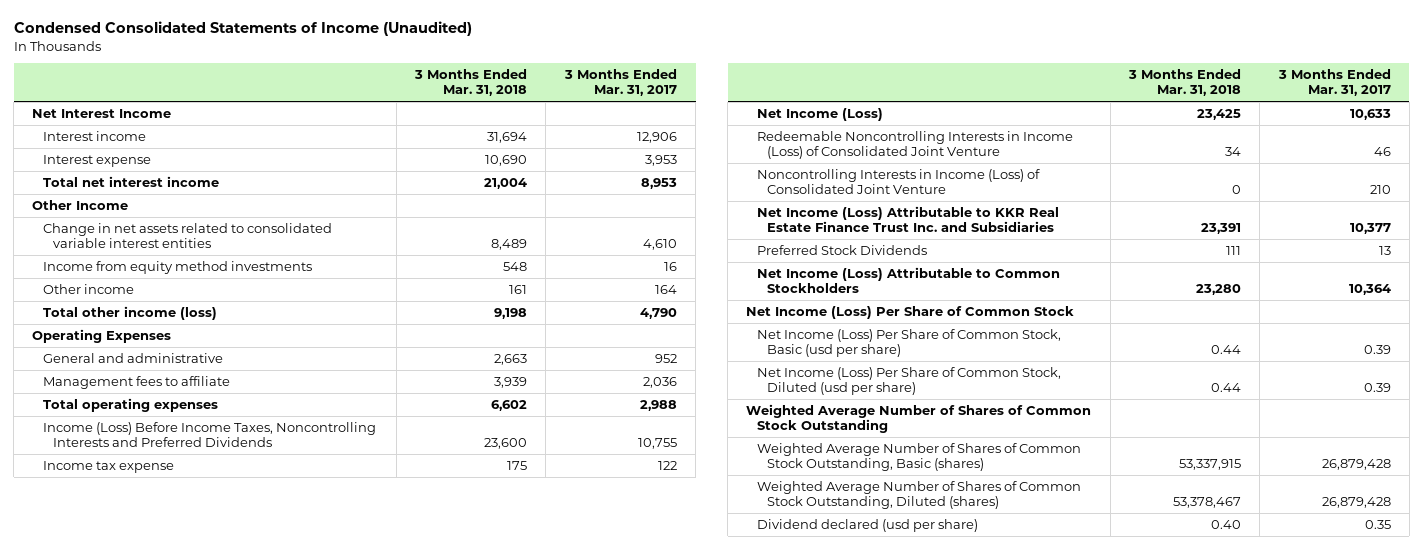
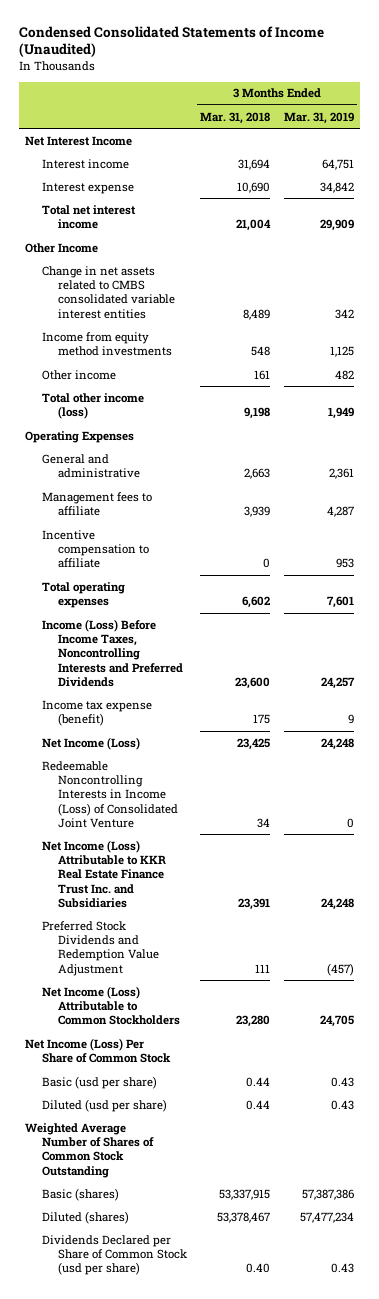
[563,69,677,97] 3 Months Ended Mar. 31, 2017 -> none
none -> [283,111,354,124] Mar. 31, 2019
[42,222,332,248] Change in net assets related to consolidated variable interest entities -> [41,265,175,319] Change in net assets related to CMBS consolidated variable interest entities
none -> [41,529,149,569] Incentive compensation to affiliate
[42,460,174,473] Income tax expense -> [41,699,152,727] Income tax expense (benefit)
[756,168,1040,194] Noncontrolling Interests in Income (Loss) of Consolidated Joint Venture -> none
[756,244,927,255] Preferred Stock Dividends -> [41,920,159,976] Preferred Stock Dividends and Redemption Value Adjustment
[756,328,1061,357] Net Income (Loss) Per Share of Common Stock, Basic (usd per share) -> [41,1075,157,1089] Basic (usd per share)
[756,366,1061,395] Net Income (Loss) Per Share of Common Stock, Diluted (usd per share) -> [41,1098,167,1112] Diluted (usd per share)
[756,442,1081,471] Weighted Average Number of Shares of Common Stock Outstanding, Basic (shares) -> [41,1187,119,1201] Basic (shares)
[756,480,1081,509] Weighted Average Number of Shares of Common Stock Outstanding, Diluted (shares) -> [41,1210,129,1224] Diluted (shares)
[756,518,978,532] Dividend declared (usd per share) -> [41,1234,187,1276] Dividends Declared per Share of Common Stock (usd per share)

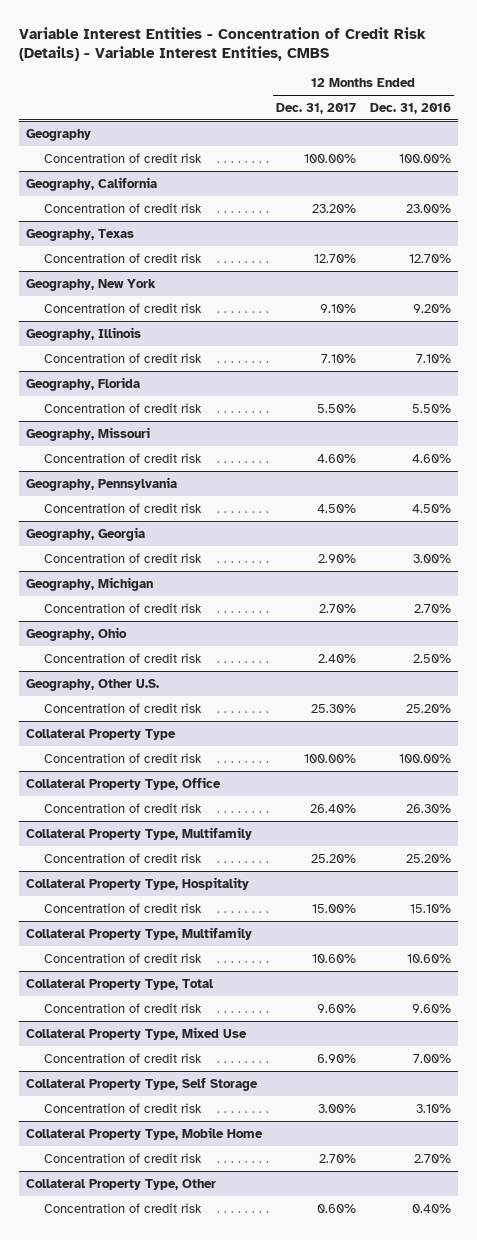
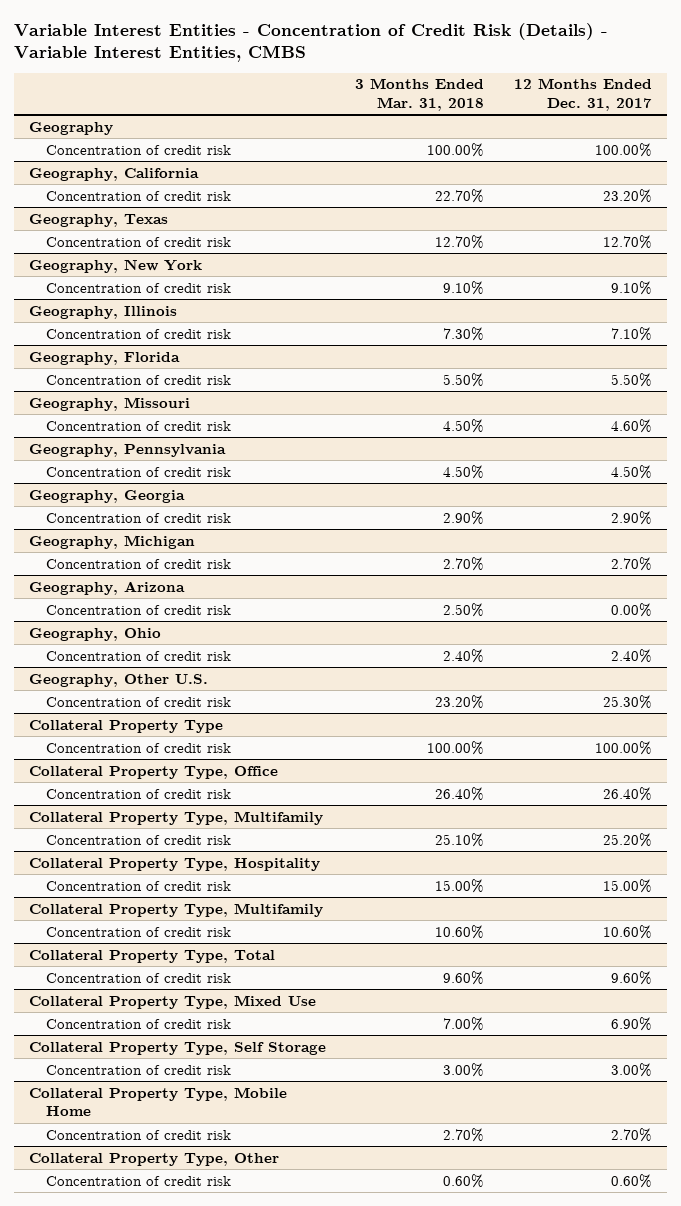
[369,102,451,114] Dec. 31, 2016 -> none
none -> [355,78,485,111] 3 Months Ended Mar. 31, 2018
none -> [28,580,185,595] Geography, Arizona
none -> [45,604,231,615] Concentration of credit risk

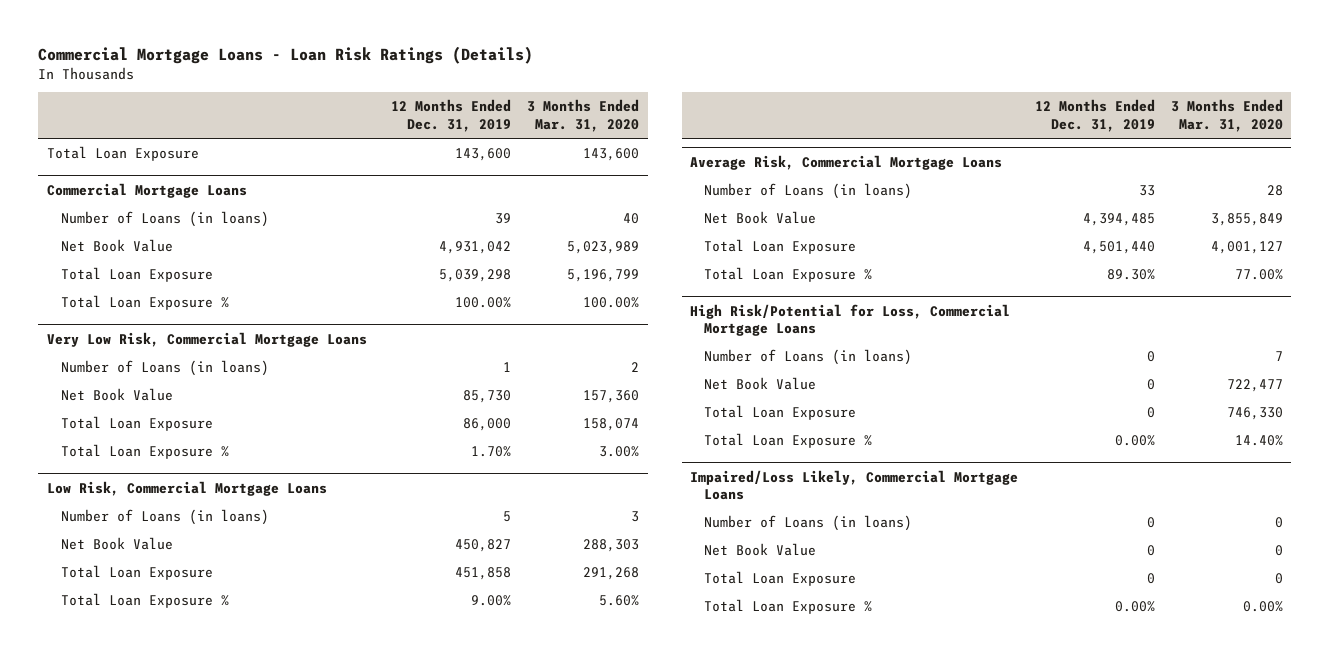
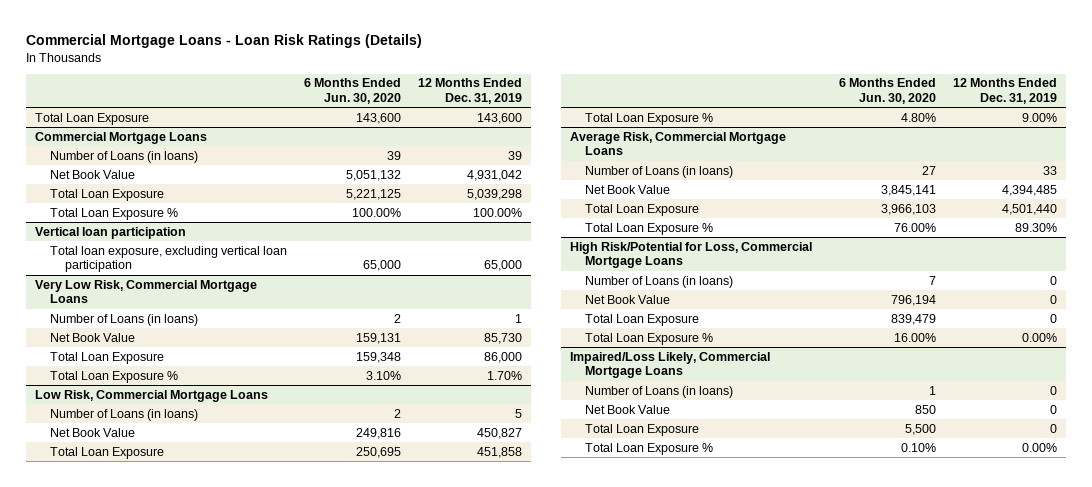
[527,99,640,133] 3 Months Ended Mar. 31, 2020 -> none
none -> [303,78,401,105] 6 Months Ended Jun. 30, 2020
none -> [34,226,186,239] Vertical loan participation
none -> [49,245,287,273] Total loan exposure, excluding vertical loan participation

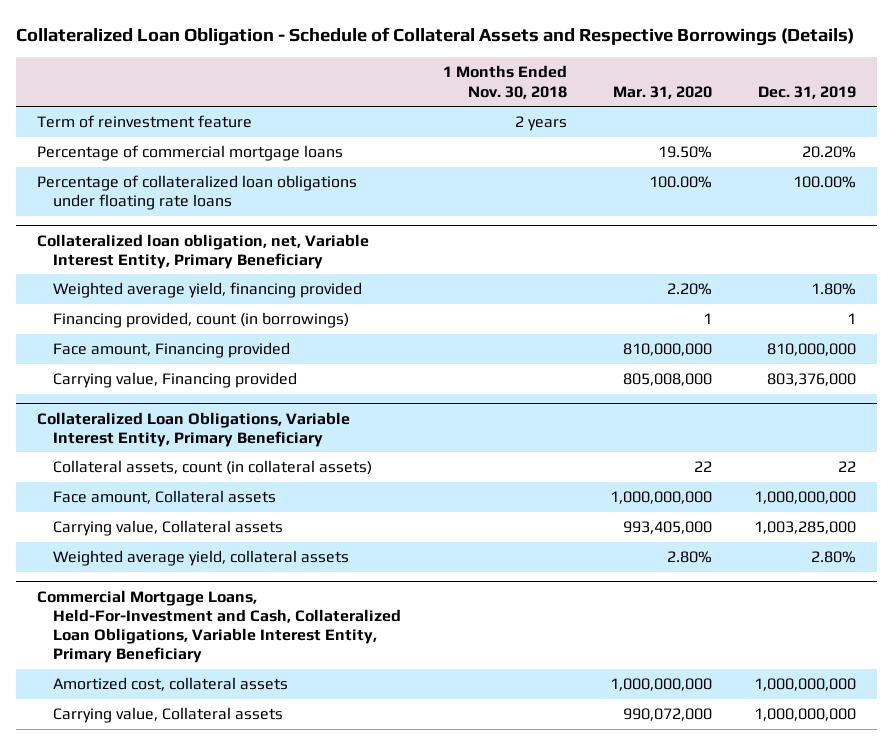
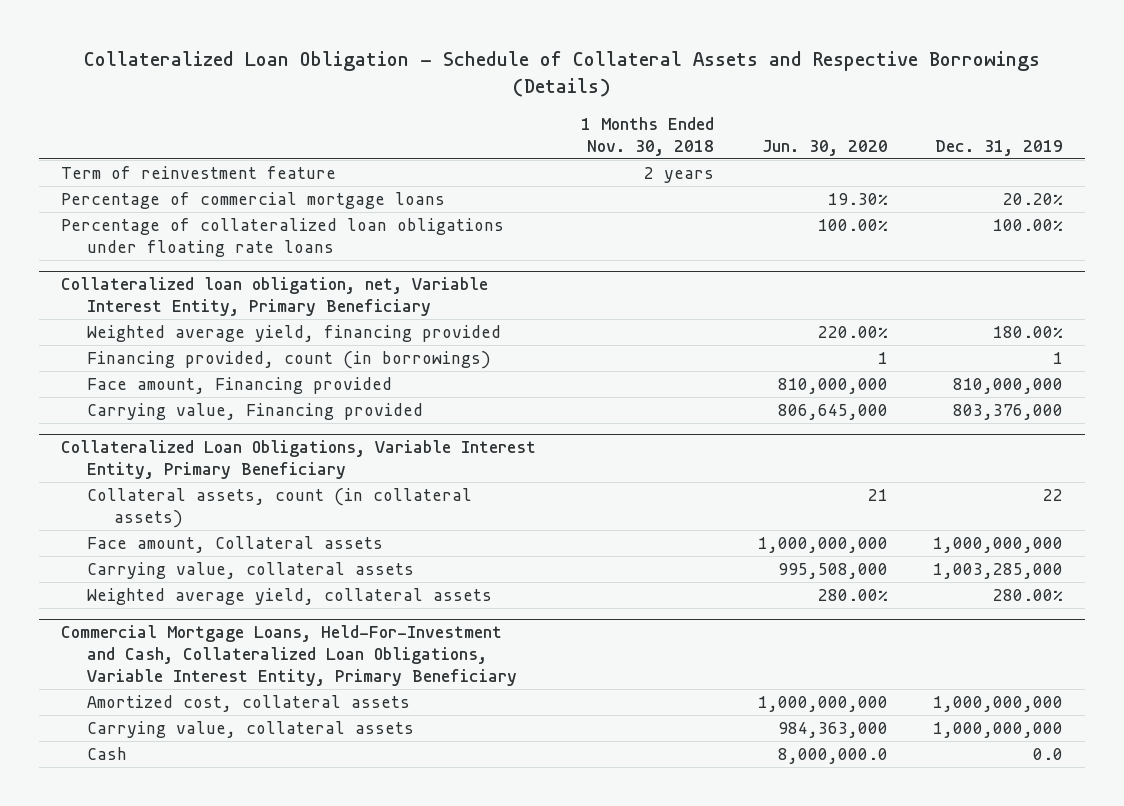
[612,85,712,99] Mar. 31, 2020 -> none
none -> [762,139,889,156] Jun. 30, 2020
[811,283,857,296] 1.80% -> [992,326,1063,339] 180.00%
[52,520,283,537] Carrying value, Collateral assets -> [87,562,415,580] Carrying value, collateral assets
[811,551,857,564] 2.80% -> [992,589,1063,602] 280.00%
[52,707,283,724] Carrying value, Collateral assets -> [87,721,415,739] Carrying value, collateral assets
none -> [87,747,128,761] Cash

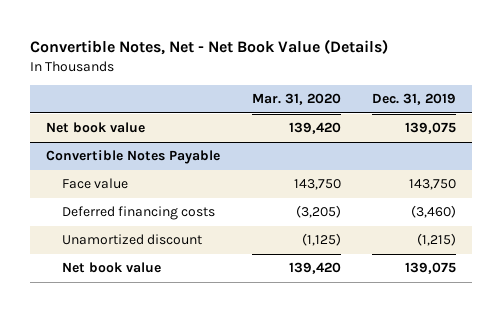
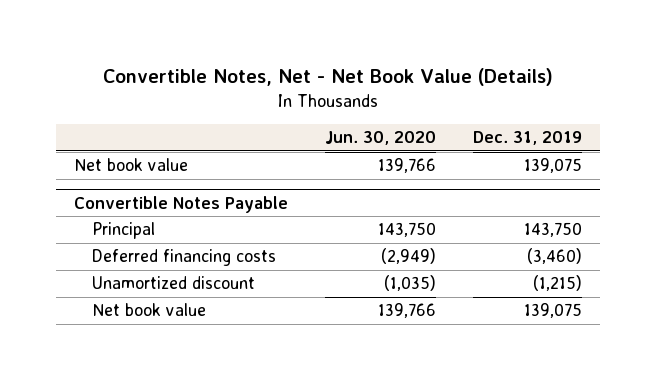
[251,93,341,106] Mar. 31, 2020 -> none
none -> [325,131,437,146] Jun. 30, 2020
[61,178,128,190] Face value -> [92,222,156,240] Principal

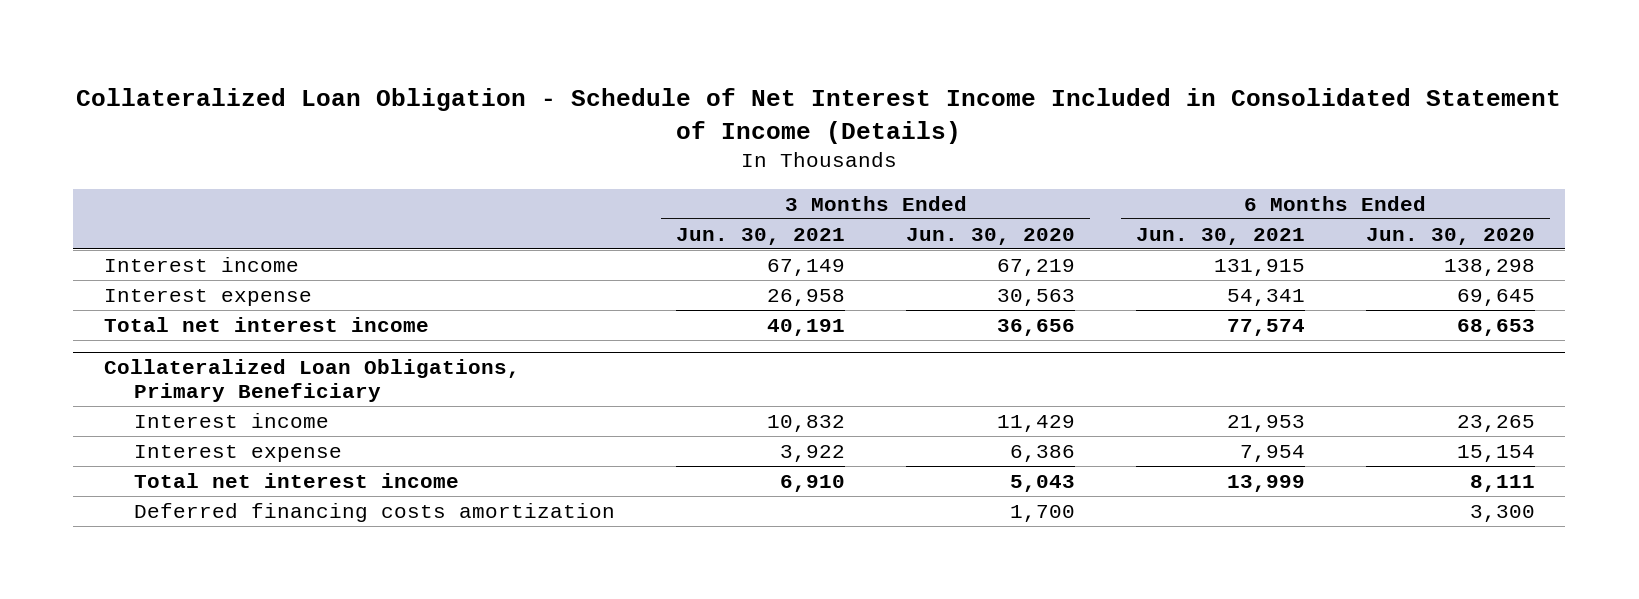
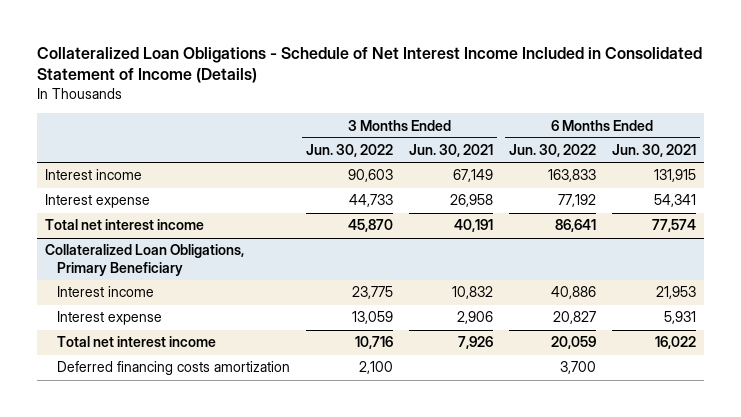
[76,88,1562,144] Collateralized Loan Obligation - Schedule of Net Interest Income Included in Consolidated Statement of Income (Details) -> [36,46,702,84] Collateralized Loan Obligations - Schedule of Net Interest Income Included in Consolidated Statement of Income (Details)
[906,227,1076,245] Jun. 30, 2020 -> none
[1365,227,1535,245] Jun. 30, 2020 -> none
none -> [306,144,394,158] Jun. 30, 2022
none -> [509,144,597,158] Jun. 30, 2022
[780,444,846,462] 3,922 -> [457,311,494,325] 2,906
[1239,444,1305,462] 7,954 -> [663,311,696,325] 5,931
[780,474,846,492] 6,910 -> [458,336,494,350] 7,926
[1226,474,1305,492] 13,999 -> [654,336,696,350] 16,022

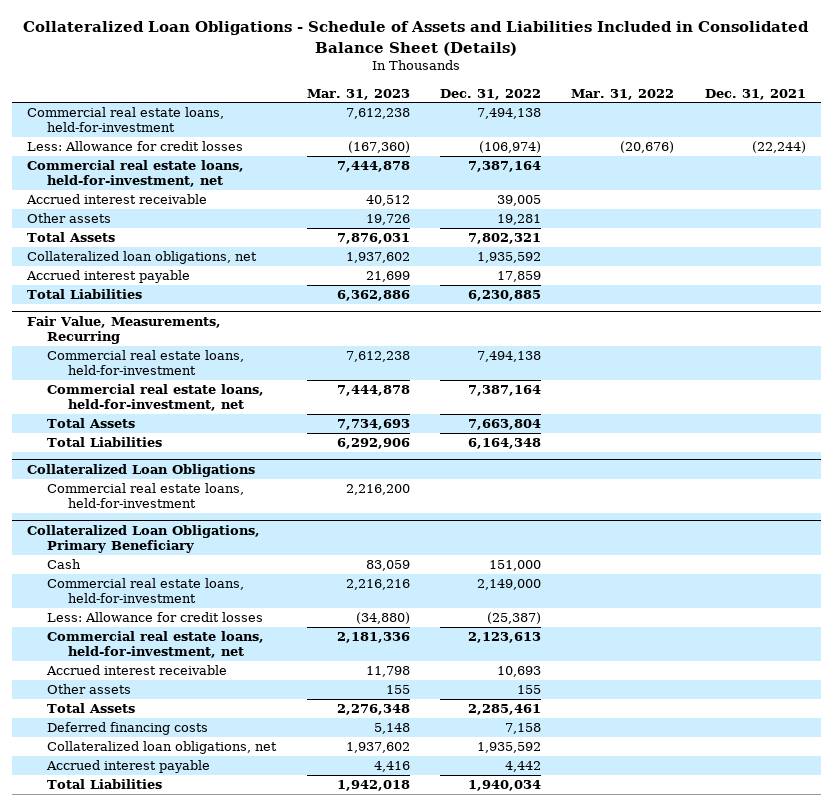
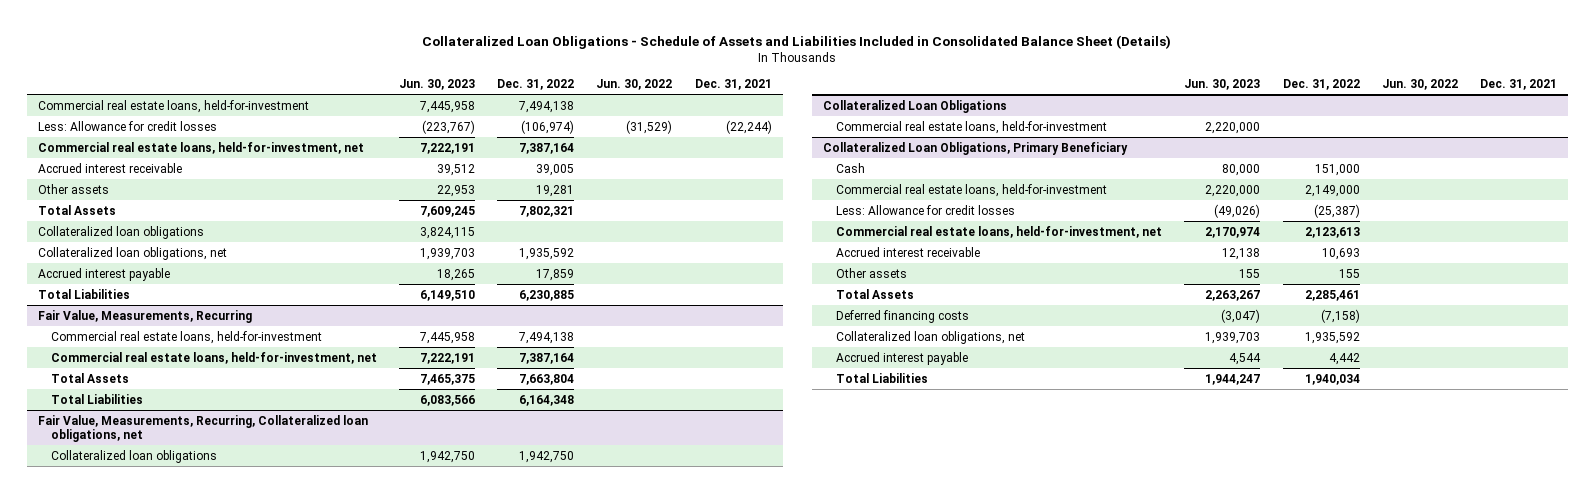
[306,88,410,100] Mar. 31, 2023 -> none
[571,88,675,100] Mar. 31, 2022 -> none
none -> [399,79,476,91] Jun. 30, 2023
none -> [596,79,673,91] Jun. 30, 2022
none -> [38,225,205,239] Collateralized loan obligations
none -> [38,414,369,442] Fair Value, Measurements, Recurring, Collateralized loan obligations, net
none -> [51,449,218,463] Collateralized loan obligations
[505,723,542,735] 7,158 -> [1320,308,1360,323] (7,158)

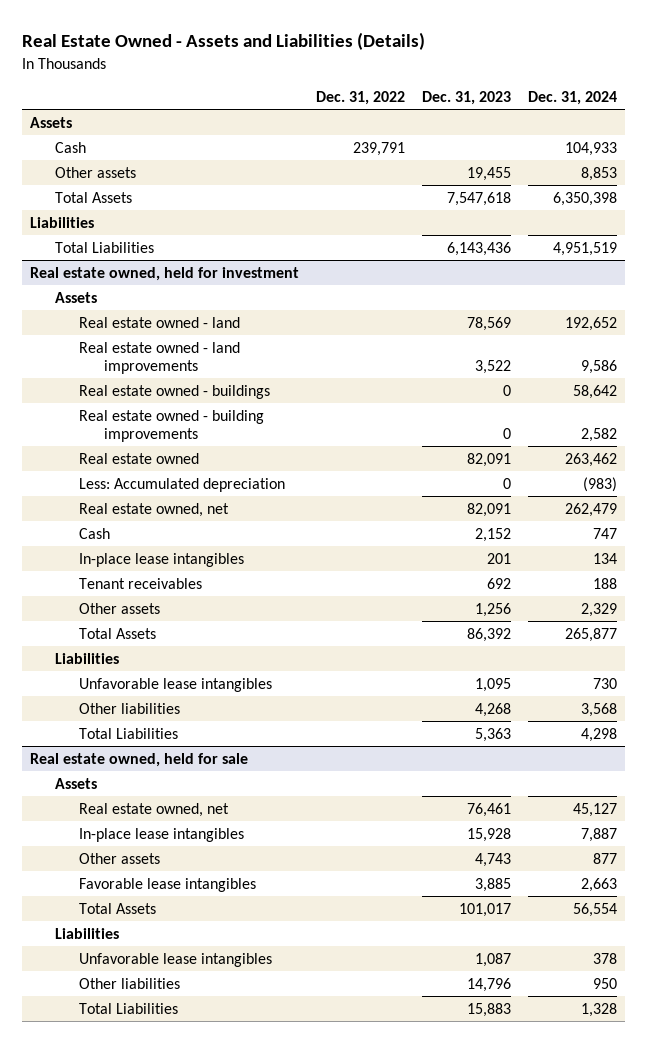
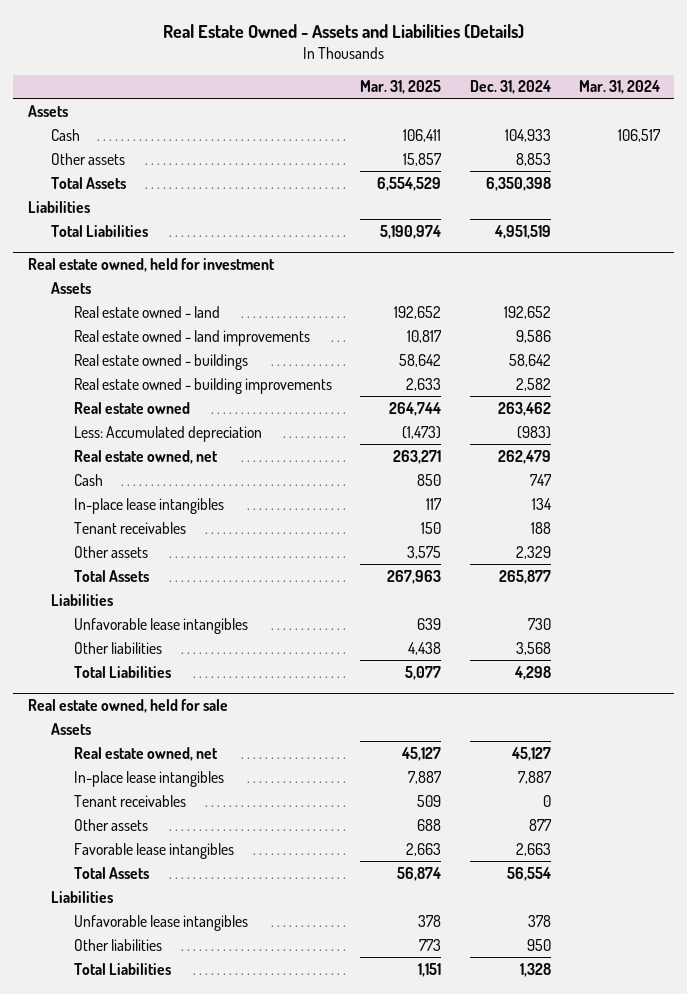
[316,91,406,106] Dec. 31, 2022 -> none
[421,91,511,106] Dec. 31, 2023 -> none
none -> [360,80,442,95] Mar. 31, 2025
none -> [578,80,660,95] Mar. 31, 2024
none -> [74,794,187,807] Tenant receivables

